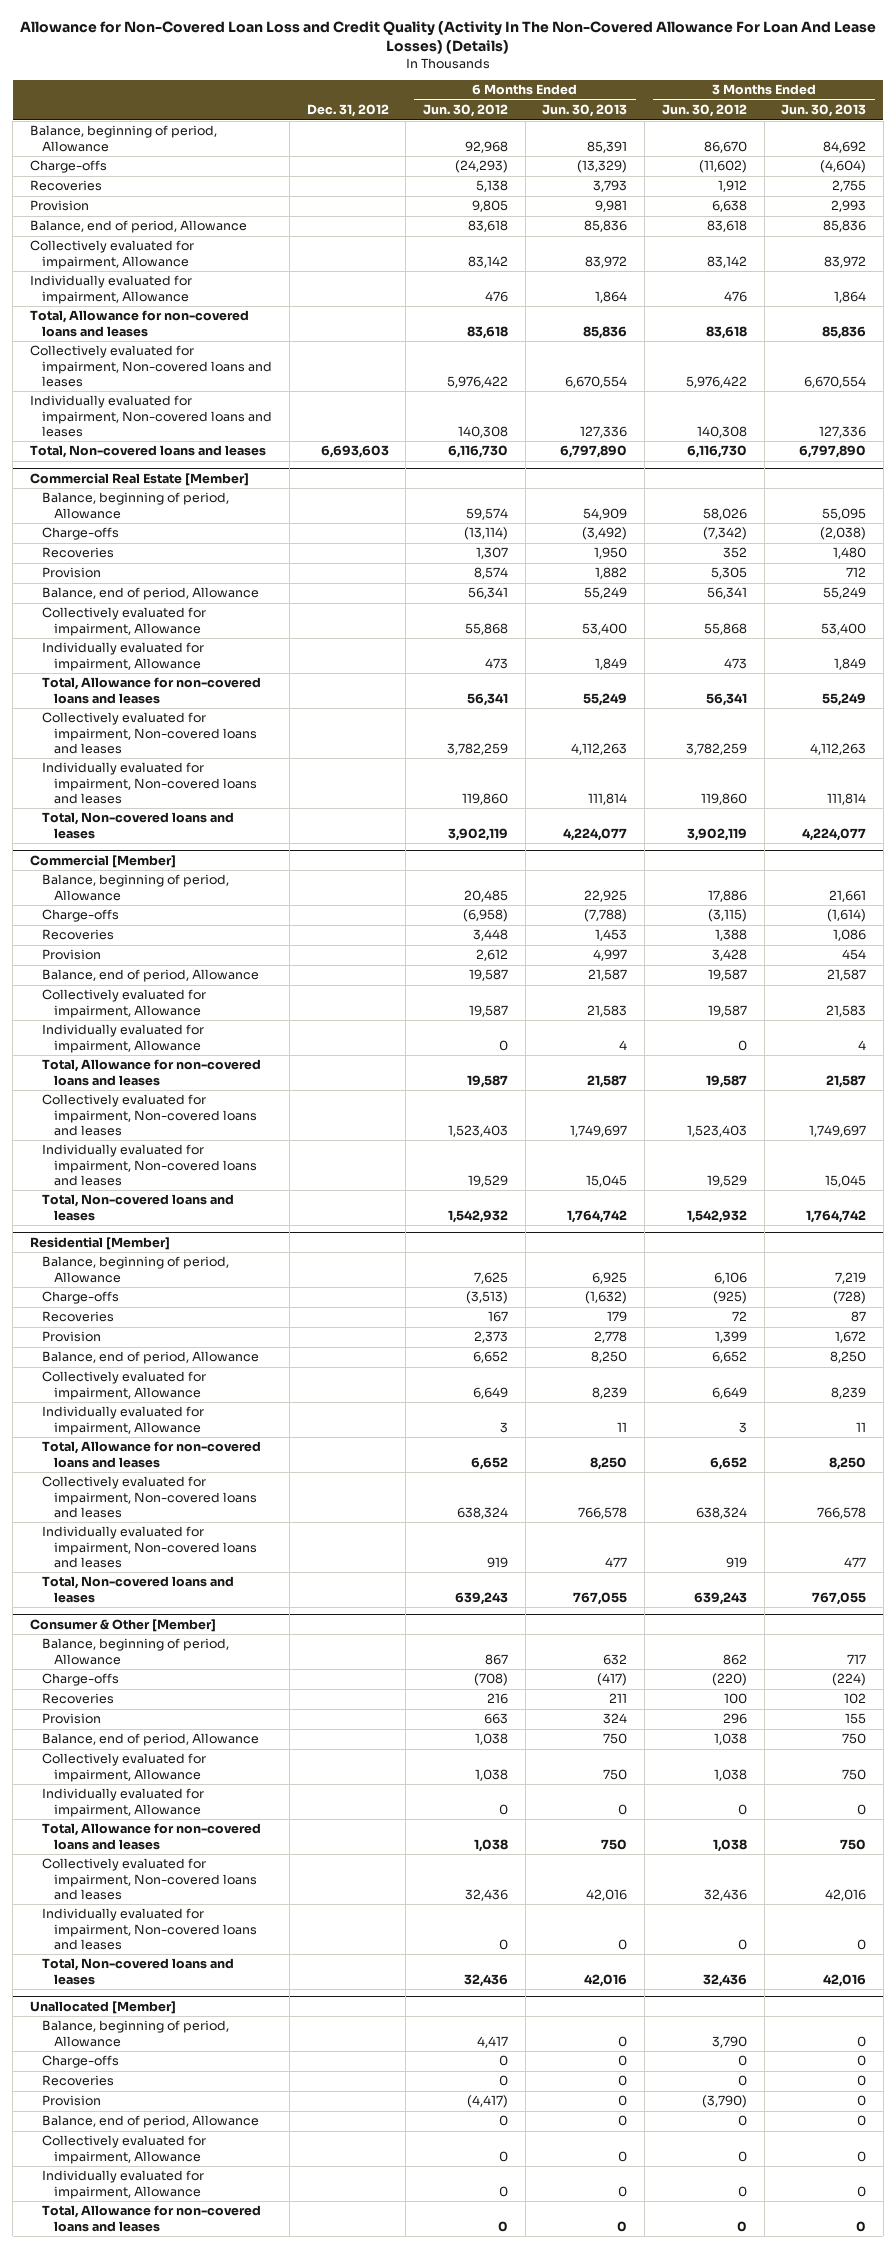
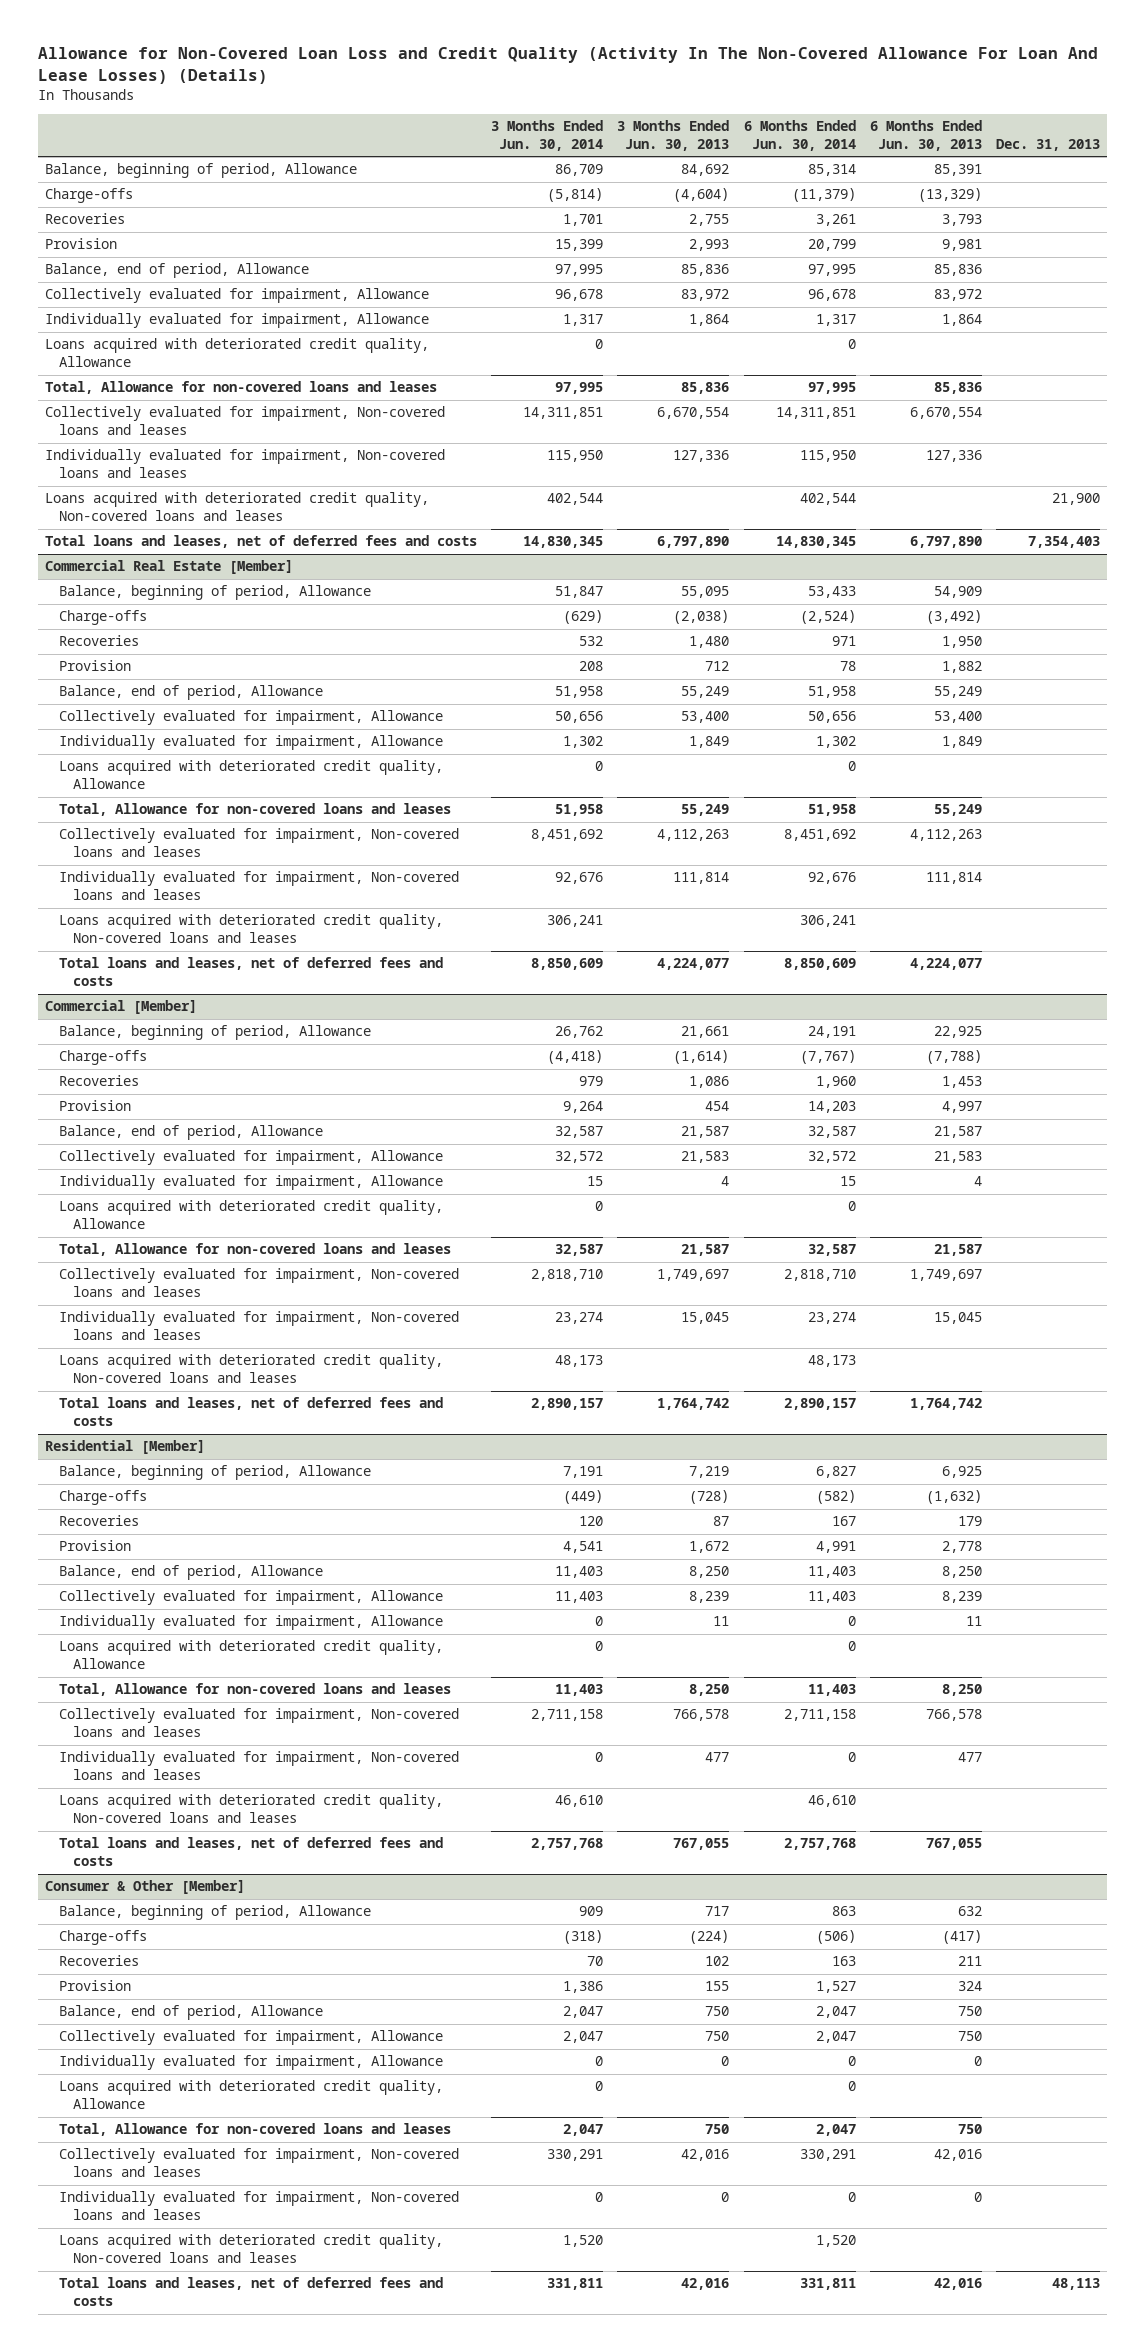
[306,104,389,118] Dec. 31, 2012 -> none
[423,104,509,118] Jun. 30, 2012 -> none
[661,104,747,118] Jun. 30, 2012 -> none
none -> [491,119,604,151] 3 Months Ended Jun. 30, 2014
none -> [743,119,856,151] 6 Months Ended Jun. 30, 2014
none -> [996,138,1101,151] Dec. 31, 2013
none -> [44,338,429,368] Loans acquired with deteriorated credit quality, Allowance
none -> [44,492,429,522] Loans acquired with deteriorated credit quality, Non-covered loans and leases
[30,445,267,459] Total, Non-covered loans and leases -> [44,535,477,549] Total loans and leases, net of deferred fees and costs
none -> [59,760,444,790] Loans acquired with deteriorated credit quality, Allowance
none -> [59,914,444,944] Loans acquired with deteriorated credit quality, Non-covered loans and leases
[42,812,235,839] Total, Non-covered loans and leases -> [59,957,444,987] Total loans and leases, net of deferred fees and costs
none -> [59,1200,444,1230] Loans acquired with deteriorated credit quality, Allowance
none -> [59,1354,444,1384] Loans acquired with deteriorated credit quality, Non-covered loans and leases
[42,1194,235,1221] Total, Non-covered loans and leases -> [59,1397,444,1427] Total loans and leases, net of deferred fees and costs
none -> [59,1640,444,1670] Loans acquired with deteriorated credit quality, Allowance
none -> [59,1794,444,1824] Loans acquired with deteriorated credit quality, Non-covered loans and leases
[42,1576,235,1603] Total, Non-covered loans and leases -> [59,1837,444,1867] Total loans and leases, net of deferred fees and costs
none -> [59,2080,444,2110] Loans acquired with deteriorated credit quality, Allowance
[30,2001,177,2015] Unallocated [Member] -> none
[42,2020,230,2047] Balance, beginning of period, Allowance -> none
[42,2055,120,2069] Charge-offs -> none
[42,2075,115,2087] Recoveries -> none
[42,2095,102,2107] Provision -> none
[42,2115,260,2129] Balance, end of period, Allowance -> none
[42,2135,207,2164] Collectively evaluated for impairment, Allowance -> none
[42,2170,205,2199] Individually evaluated for impairment, Allowance -> none
[42,2205,262,2232] Total, Allowance for non-covered loans and leases -> none
none -> [59,2234,444,2264] Loans acquired with deteriorated credit quality, Non-covered loans and leases
[42,1958,235,1985] Total, Non-covered loans and leases -> [59,2277,444,2307] Total loans and leases, net of deferred fees and costs

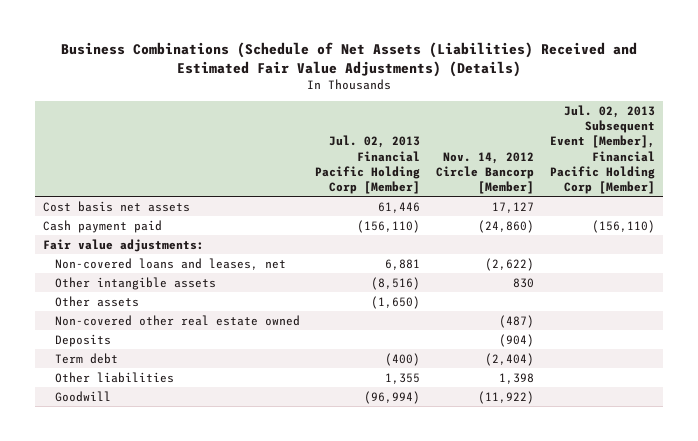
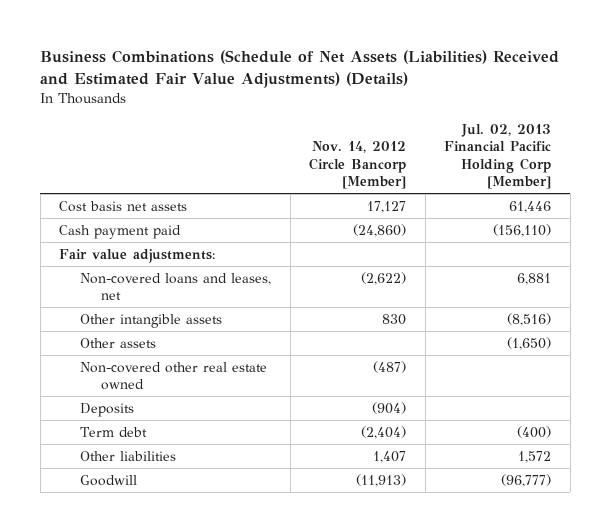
[550,104,656,195] Jul. 02, 2013 Subsequent Event [Member], Financial Pacific Holding Corp [Member] -> none
[385,372,421,384] 1,355 -> [518,450,552,463] 1,572
[499,372,535,384] 1,398 -> [373,450,407,463] 1,407
[364,390,421,404] (96,994) -> [501,473,552,487] (96,777)
[478,390,535,404] (11,922) -> [356,473,407,487] (11,913)

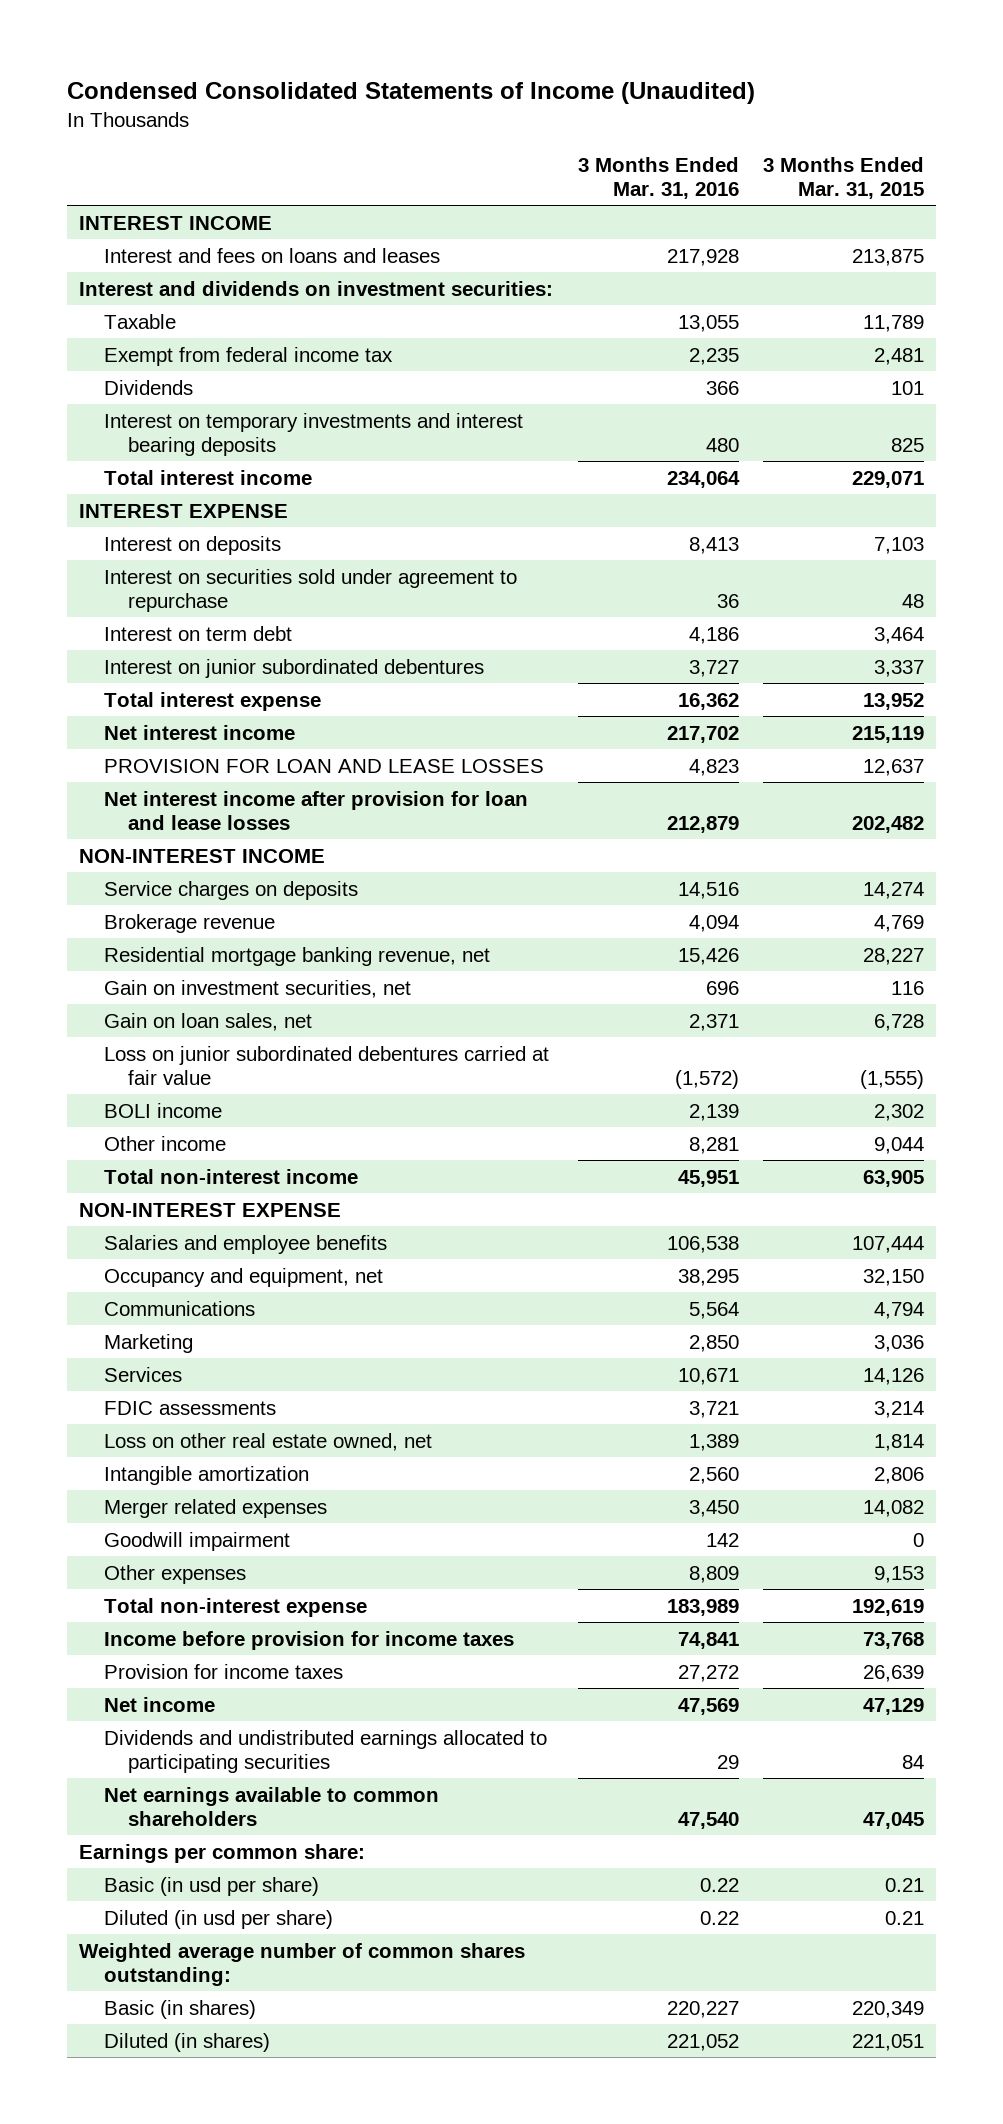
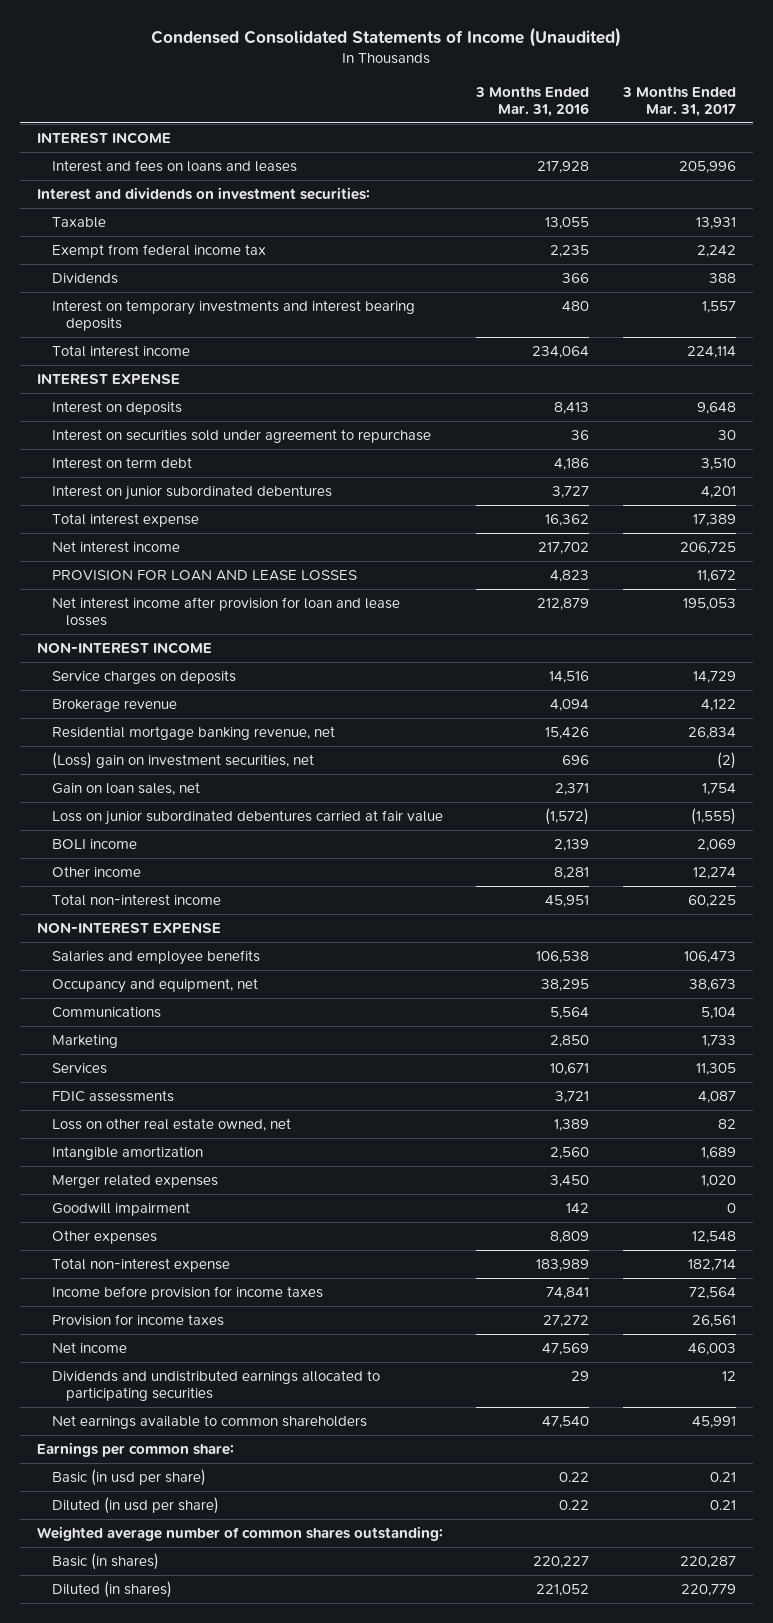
[763,156,925,199] 3 Months Ended Mar. 31, 2015 -> none
none -> [622,85,737,118] 3 Months Ended Mar. 31, 2017
[103,979,411,998] Gain on investment securities, net -> [51,751,314,769] (Loss) gain on investment securities, net

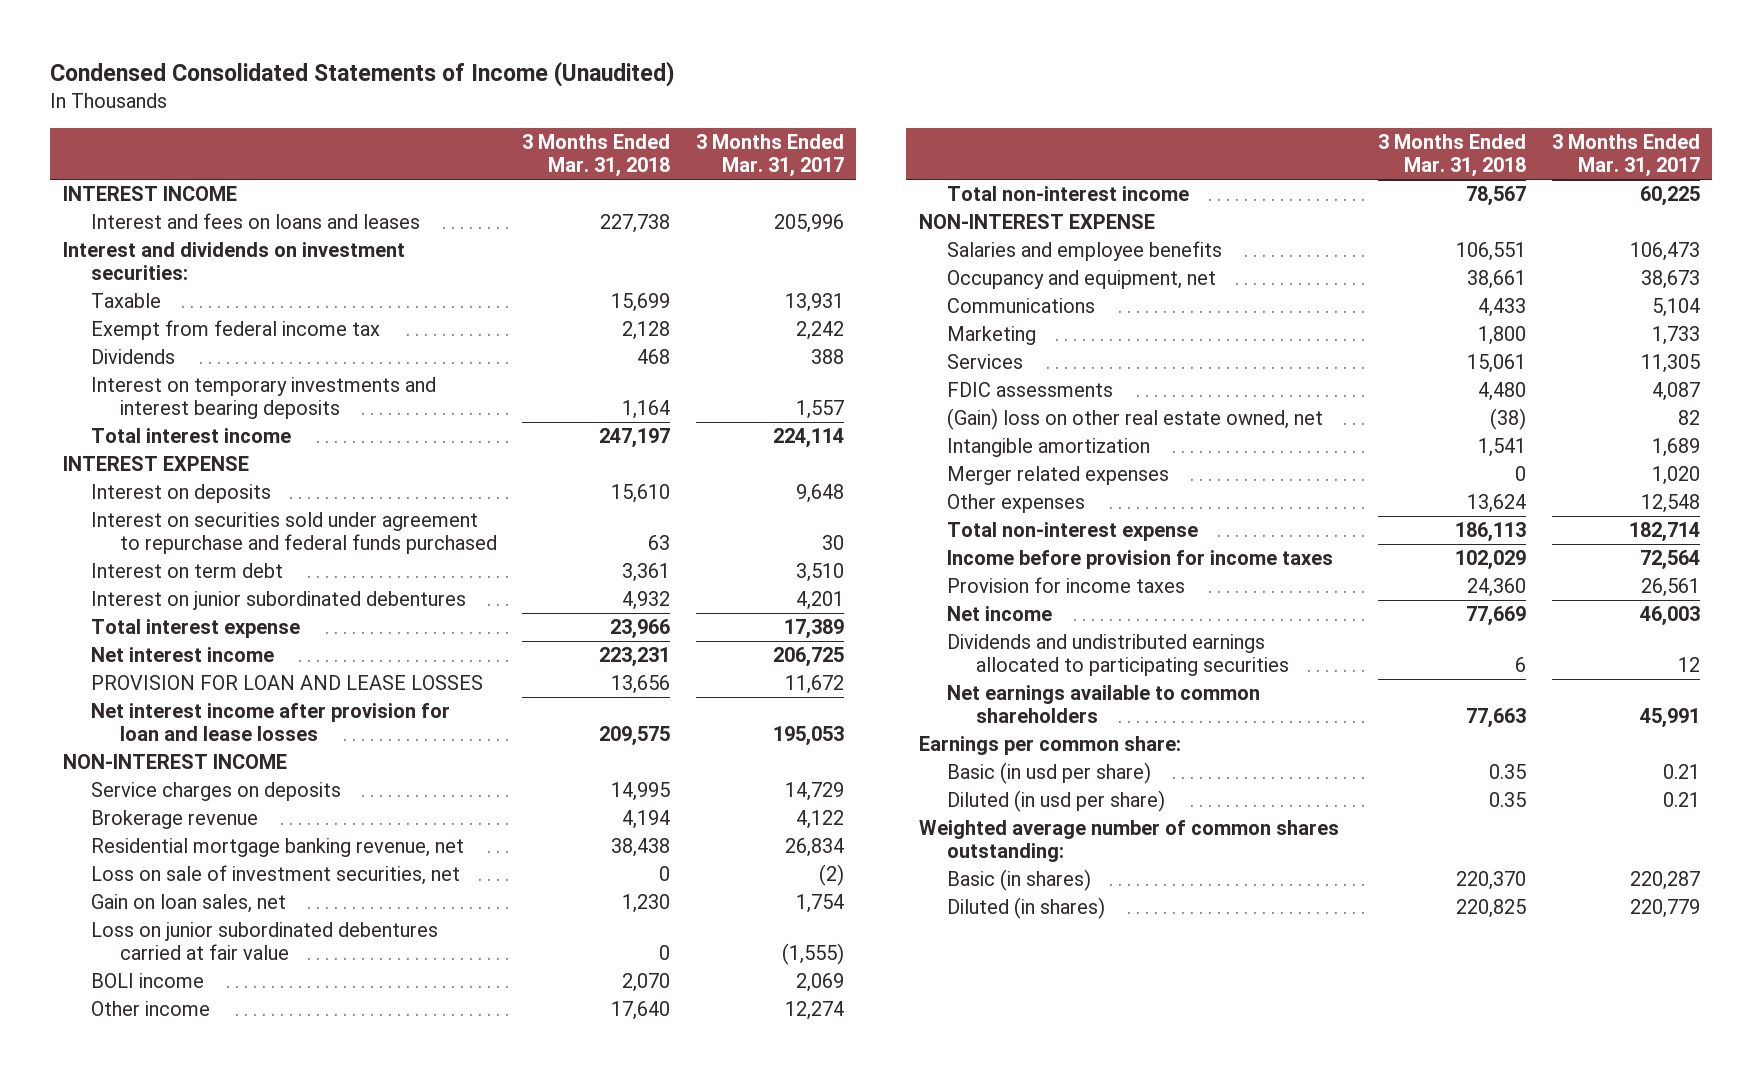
[475,85,590,118] 3 Months Ended Mar. 31, 2016 -> none
none -> [522,134,671,178] 3 Months Ended Mar. 31, 2018
[51,428,431,443] Interest on securities sold under agreement to repurchase -> [91,512,497,555] Interest on securities sold under agreement to repurchase and federal funds purchased
[51,751,314,769] (Loss) gain on investment securities, net -> [91,865,461,886] Loss on sale of investment securities, net
[51,1117,291,1131] Loss on other real estate owned, net -> [947,408,1324,431] (Gain) loss on other real estate owned, net
[51,1201,190,1216] Goodwill impairment -> none

